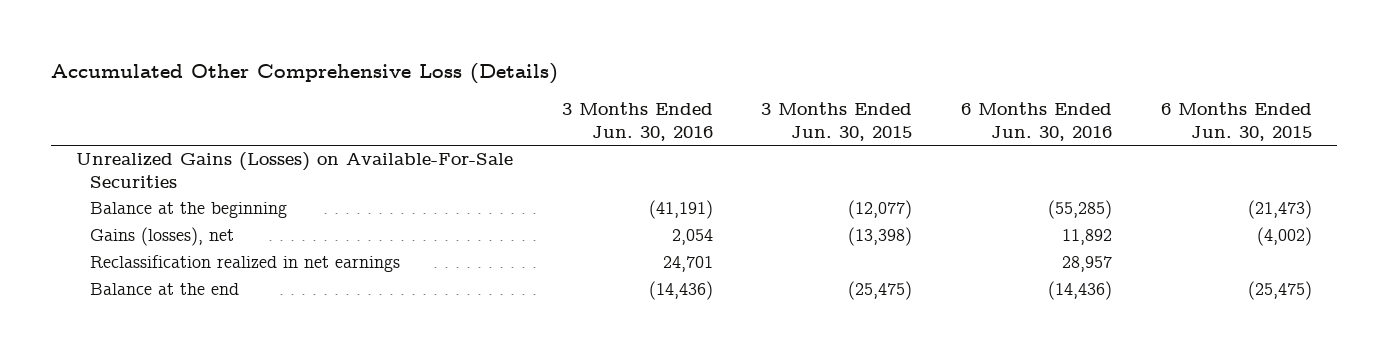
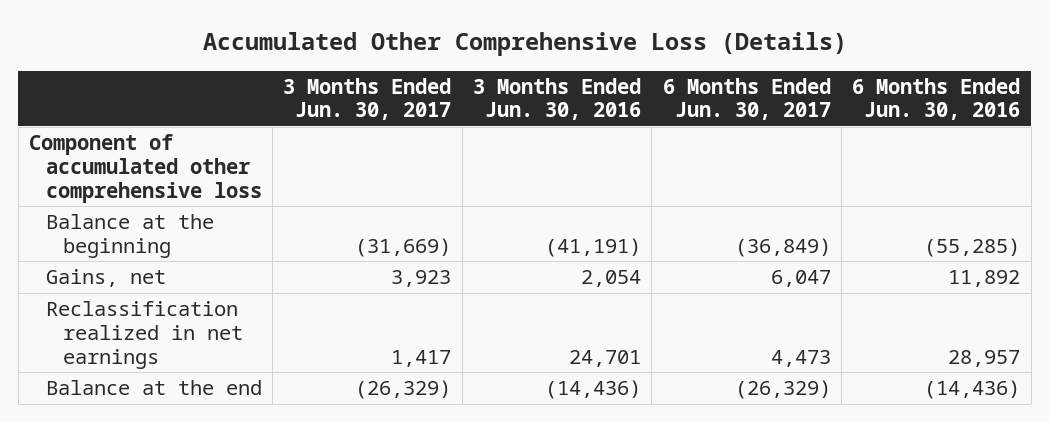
[761,102,913,141] 3 Months Ended Jun. 30, 2015 -> none
[1161,102,1313,141] 6 Months Ended Jun. 30, 2015 -> none
none -> [283,77,452,121] 3 Months Ended Jun. 30, 2017
none -> [662,77,831,121] 6 Months Ended Jun. 30, 2017
[75,152,513,188] Unrealized Gains (Losses) on Available-For-Sale Securities -> [29,134,262,203] Component of accumulated other comprehensive loss
[90,227,235,247] Gains (losses), net -> [45,269,166,288] Gains, net

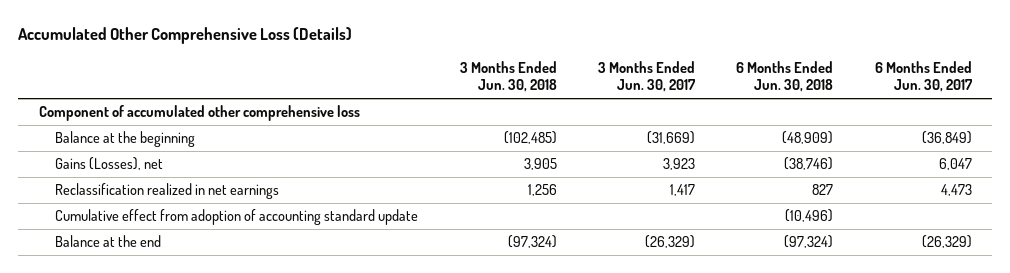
[473,77,642,121] 3 Months Ended Jun. 30, 2016 -> none
[852,77,1021,121] 6 Months Ended Jun. 30, 2016 -> none
none -> [459,60,557,93] 3 Months Ended Jun. 30, 2018
none -> [736,60,834,93] 6 Months Ended Jun. 30, 2018
[45,269,166,288] Gains, net -> [55,157,164,171] Gains (Losses), net
none -> [55,209,419,226] Cumulative effect from adoption of accounting standard update

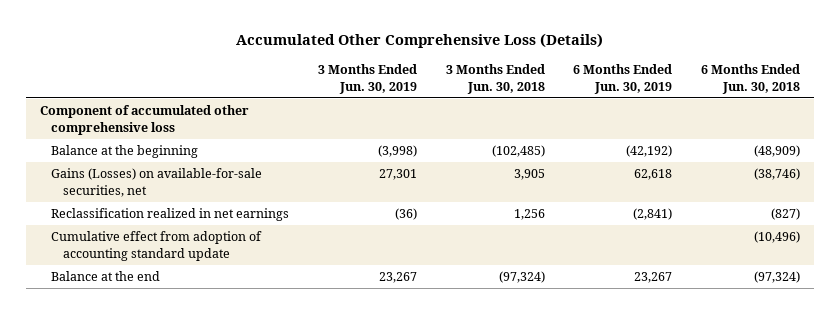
[597,60,696,93] 3 Months Ended Jun. 30, 2017 -> none
[874,60,973,93] 6 Months Ended Jun. 30, 2017 -> none
none -> [318,64,418,94] 3 Months Ended Jun. 30, 2019
none -> [573,64,673,94] 6 Months Ended Jun. 30, 2019
[55,157,164,171] Gains (Losses), net -> [51,168,263,197] Gains (Losses) on available-for-sale securities, net
[812,184,834,196] 827 -> [770,208,800,221] (827)

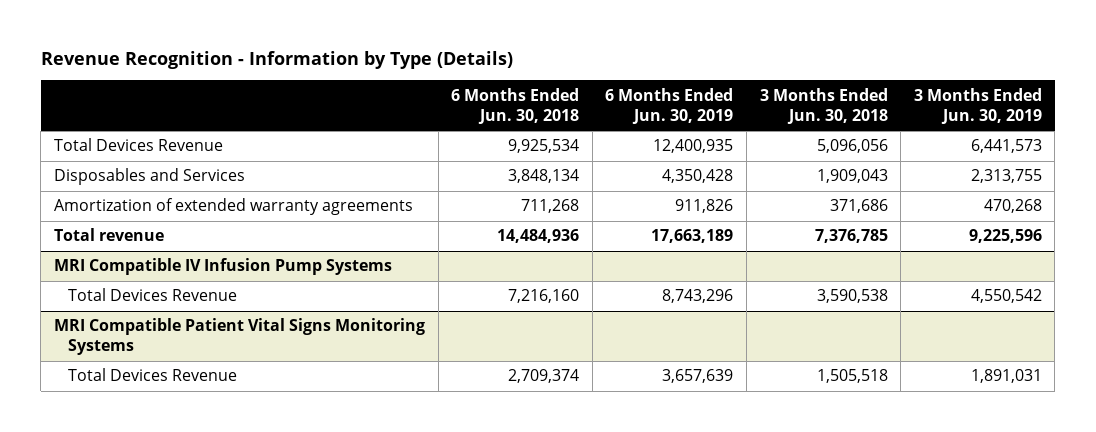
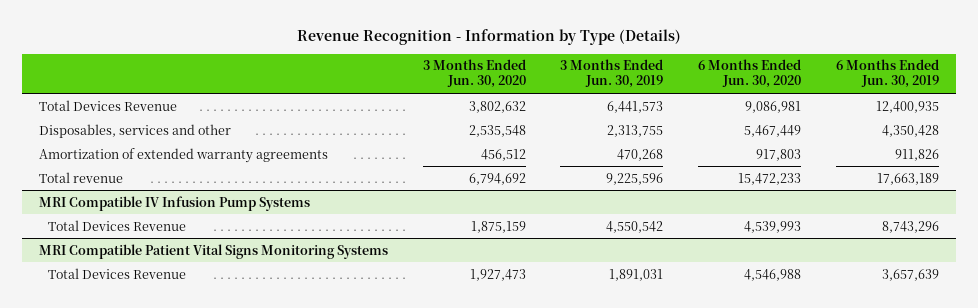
[451,87,580,124] 6 Months Ended Jun. 30, 2018 -> none
[759,87,888,124] 3 Months Ended Jun. 30, 2018 -> none
none -> [422,59,526,89] 3 Months Ended Jun. 30, 2020
none -> [697,59,801,89] 6 Months Ended Jun. 30, 2020
[54,168,246,186] Disposables and Services -> [39,123,232,138] Disposables, services and other

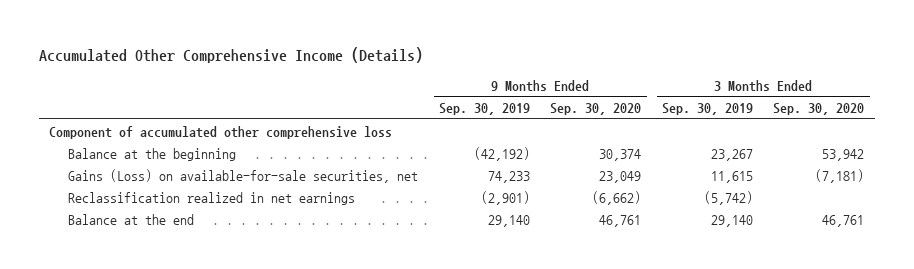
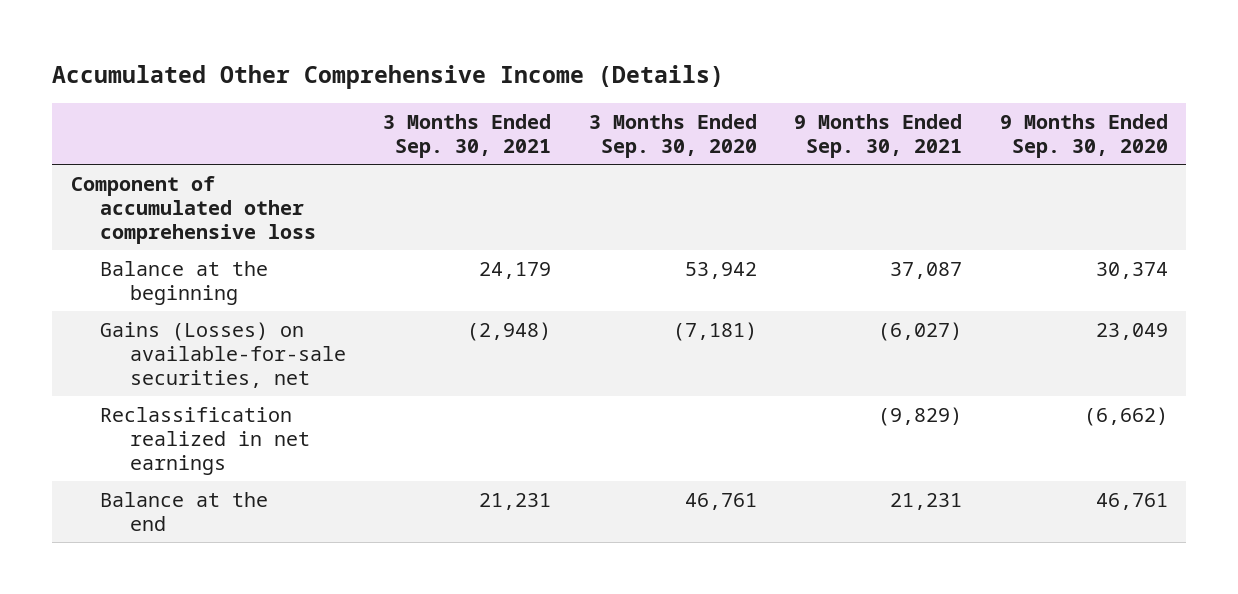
[438,103,530,116] Sep. 30, 2019 -> none
[661,103,753,116] Sep. 30, 2019 -> none
none -> [383,113,552,158] 3 Months Ended Sep. 30, 2021
none -> [794,113,963,158] 9 Months Ended Sep. 30, 2021
[68,168,419,183] Gains (Loss) on available-for-sale securities, net -> [100,321,347,388] Gains (Losses) on available-for-sale securities, net

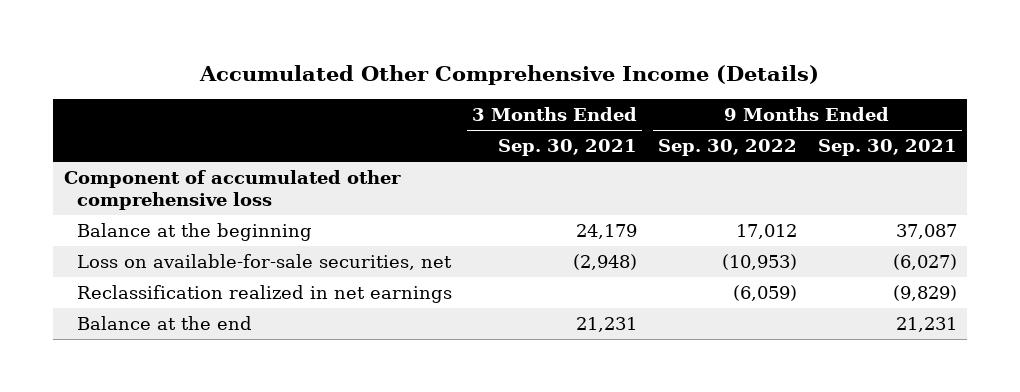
[588,113,757,158] 3 Months Ended Sep. 30, 2020 -> none
[999,113,1168,158] 9 Months Ended Sep. 30, 2020 -> none
none -> [657,139,797,157] Sep. 30, 2022
[100,321,347,388] Gains (Losses) on available-for-sale securities, net -> [76,254,452,271] Loss on available-for-sale securities, net

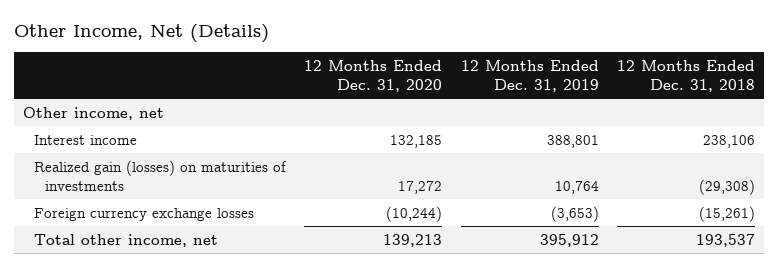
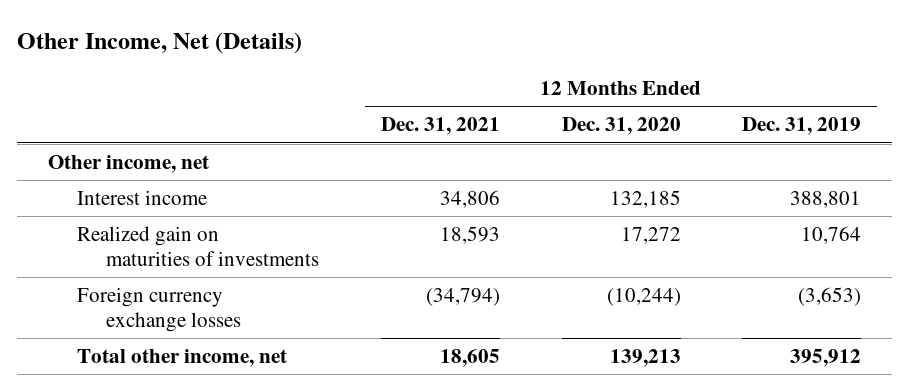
[616,60,755,92] 12 Months Ended Dec. 31, 2018 -> none
none -> [380,117,500,136] Dec. 31, 2021
[34,159,288,191] Realized gain (losses) on maturities of investments -> [76,226,320,267] Realized gain on maturities of investments

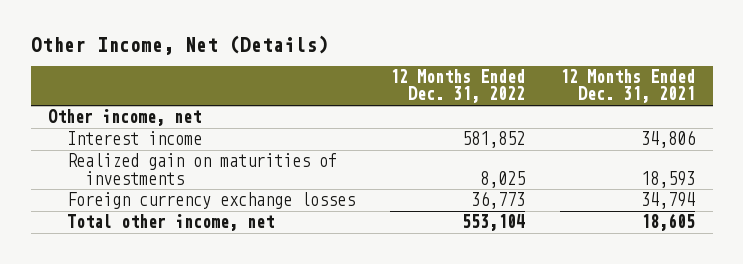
[561,117,681,136] Dec. 31, 2020 -> none
[742,117,862,136] Dec. 31, 2019 -> none
none -> [389,69,525,104] 12 Months Ended Dec. 31, 2022
[425,288,500,307] (34,794) -> [641,192,696,210] 34,794

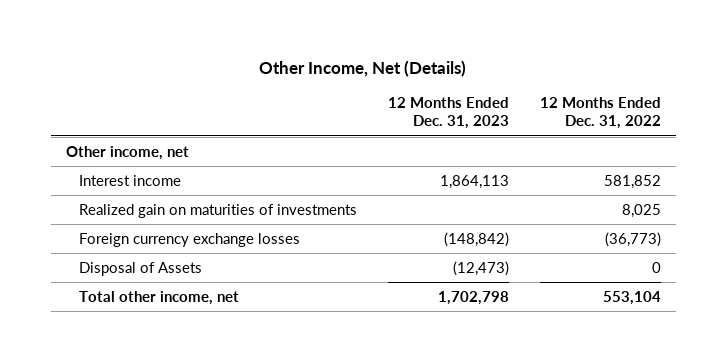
[560,69,696,104] 12 Months Ended Dec. 31, 2021 -> none
none -> [387,97,509,130] 12 Months Ended Dec. 31, 2023
[470,191,525,210] 36,773 -> [604,231,661,247] (36,773)
none -> [79,261,203,276] Disposal of Assets

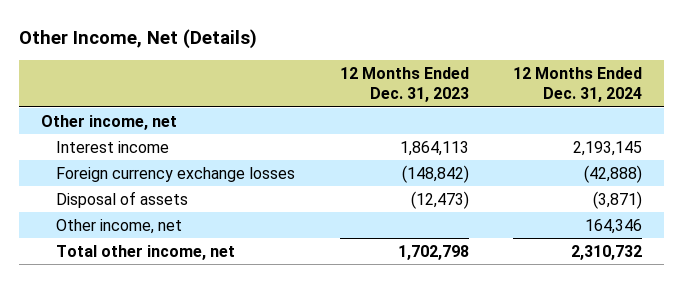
[539,97,661,130] 12 Months Ended Dec. 31, 2022 -> none
none -> [513,67,643,103] 12 Months Ended Dec. 31, 2024
[79,203,358,218] Realized gain on maturities of investments -> none
[79,261,203,276] Disposal of Assets -> [56,190,189,208] Disposal of assets
none -> [56,218,183,234] Other income, net

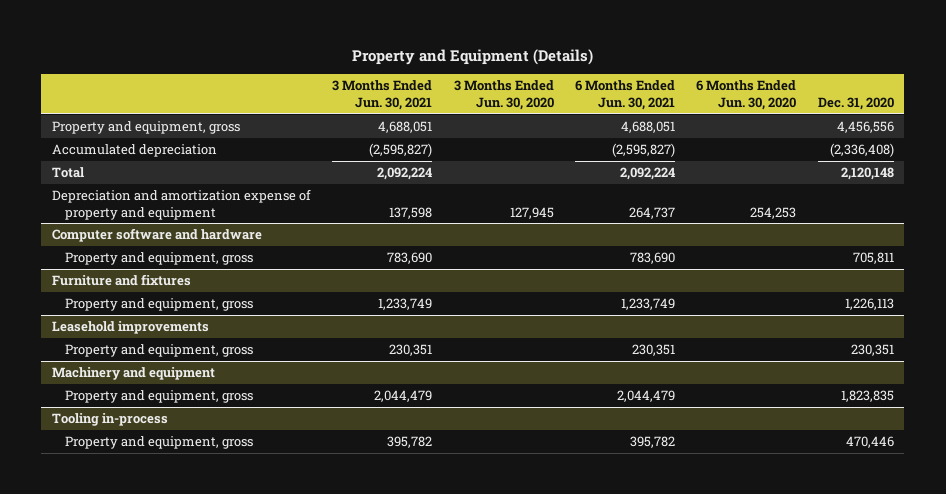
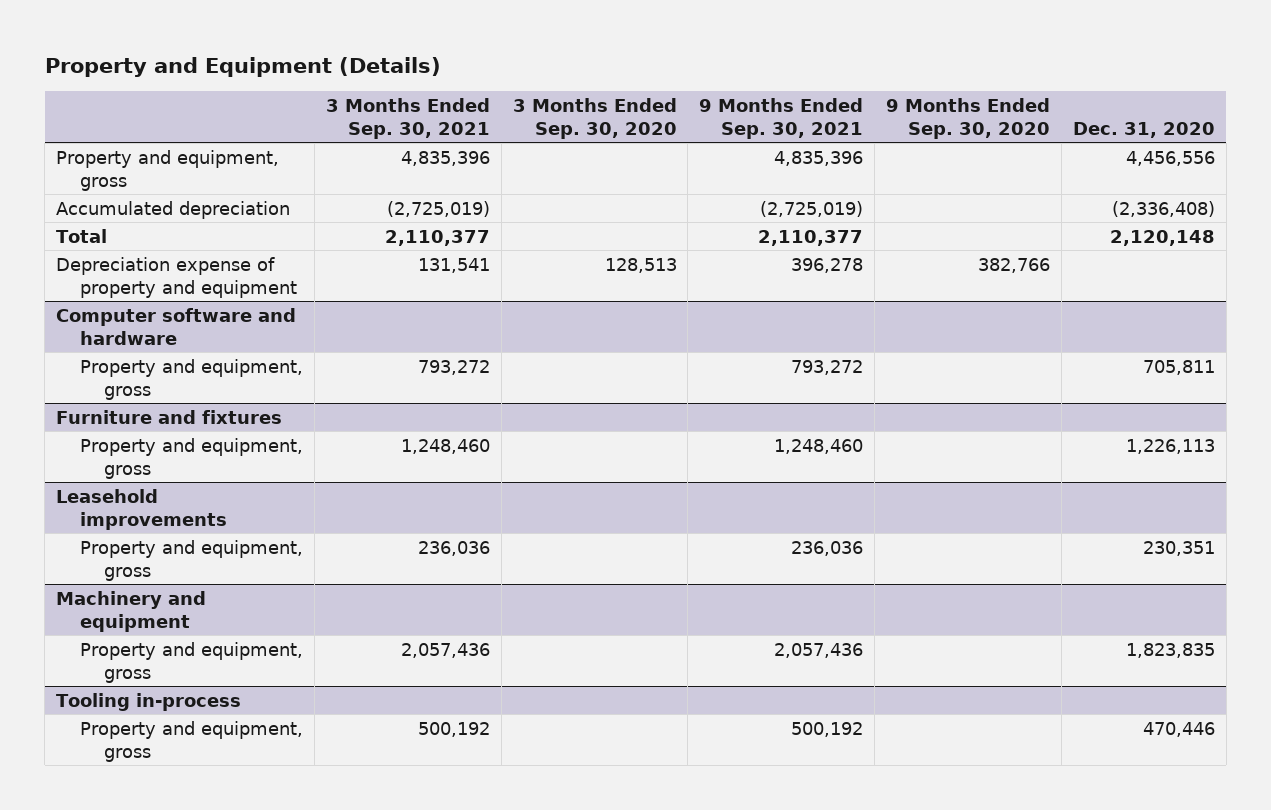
[332,80,433,111] 3 Months Ended Jun. 30, 2021 -> none
[453,80,554,111] 3 Months Ended Jun. 30, 2020 -> none
[575,80,676,111] 6 Months Ended Jun. 30, 2021 -> none
[696,80,797,111] 6 Months Ended Jun. 30, 2020 -> none
none -> [325,98,490,139] 3 Months Ended Sep. 30, 2021
none -> [512,98,677,139] 3 Months Ended Sep. 30, 2020
none -> [699,98,864,139] 9 Months Ended Sep. 30, 2021
none -> [886,98,1051,139] 9 Months Ended Sep. 30, 2020
[52,189,312,220] Depreciation and amortization expense of property and equipment -> [56,256,297,298] Depreciation expense of property and equipment

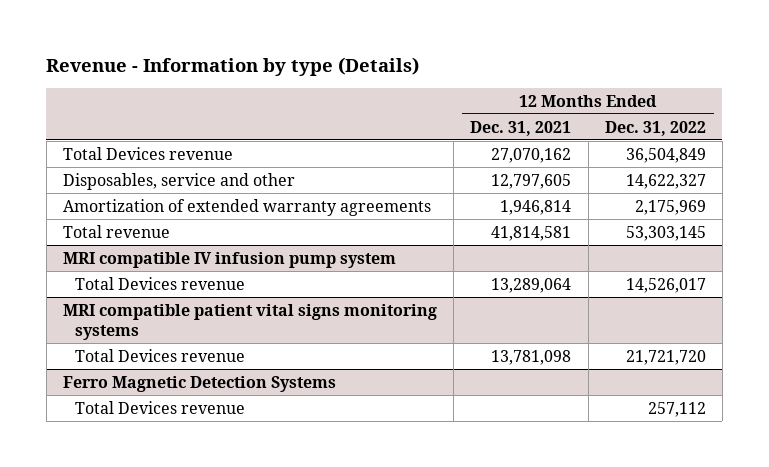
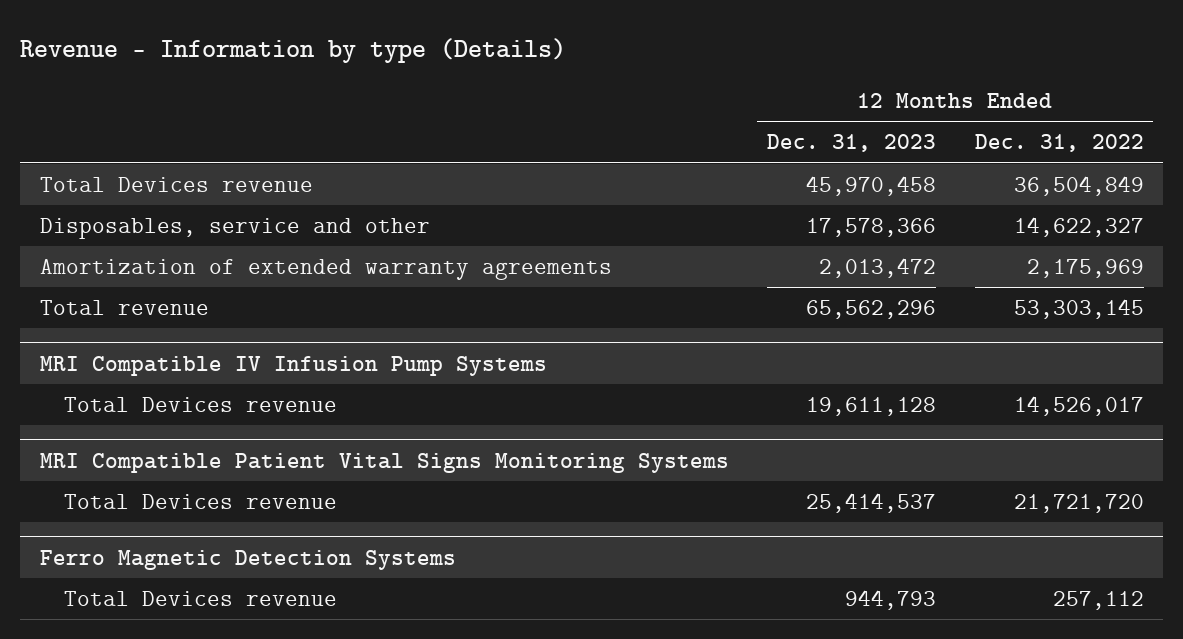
[470,120,572,136] Dec. 31, 2021 -> none
none -> [767,134,937,153] Dec. 31, 2023
[63,251,397,268] MRI compatible IV infusion pump system -> [39,355,547,376] MRI Compatible IV Infusion Pump Systems
[63,303,438,340] MRI compatible patient vital signs monitoring systems -> [39,452,729,473] MRI Compatible Patient Vital Signs Monitoring Systems

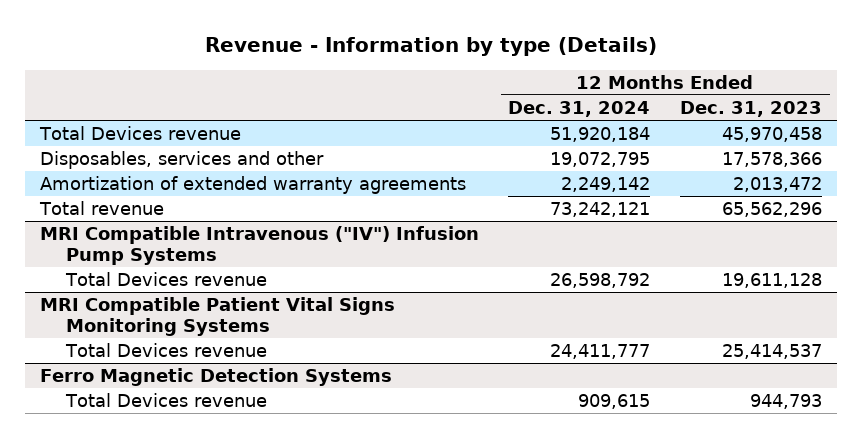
[974,134,1144,153] Dec. 31, 2022 -> none
none -> [508,101,651,118] Dec. 31, 2024
[39,217,430,239] Disposables, service and other -> [39,151,324,170] Disposables, services and other
[39,355,547,376] MRI Compatible IV Infusion Pump Systems -> [39,226,479,265] MRI Compatible Intravenous ("IV") Infusion Pump Systems

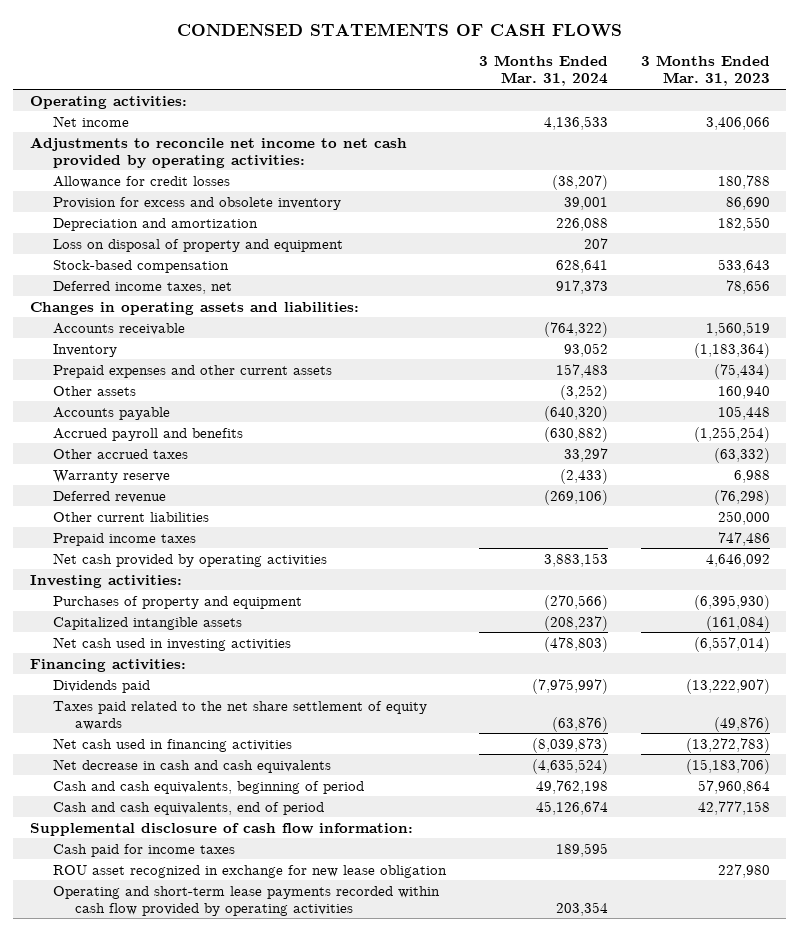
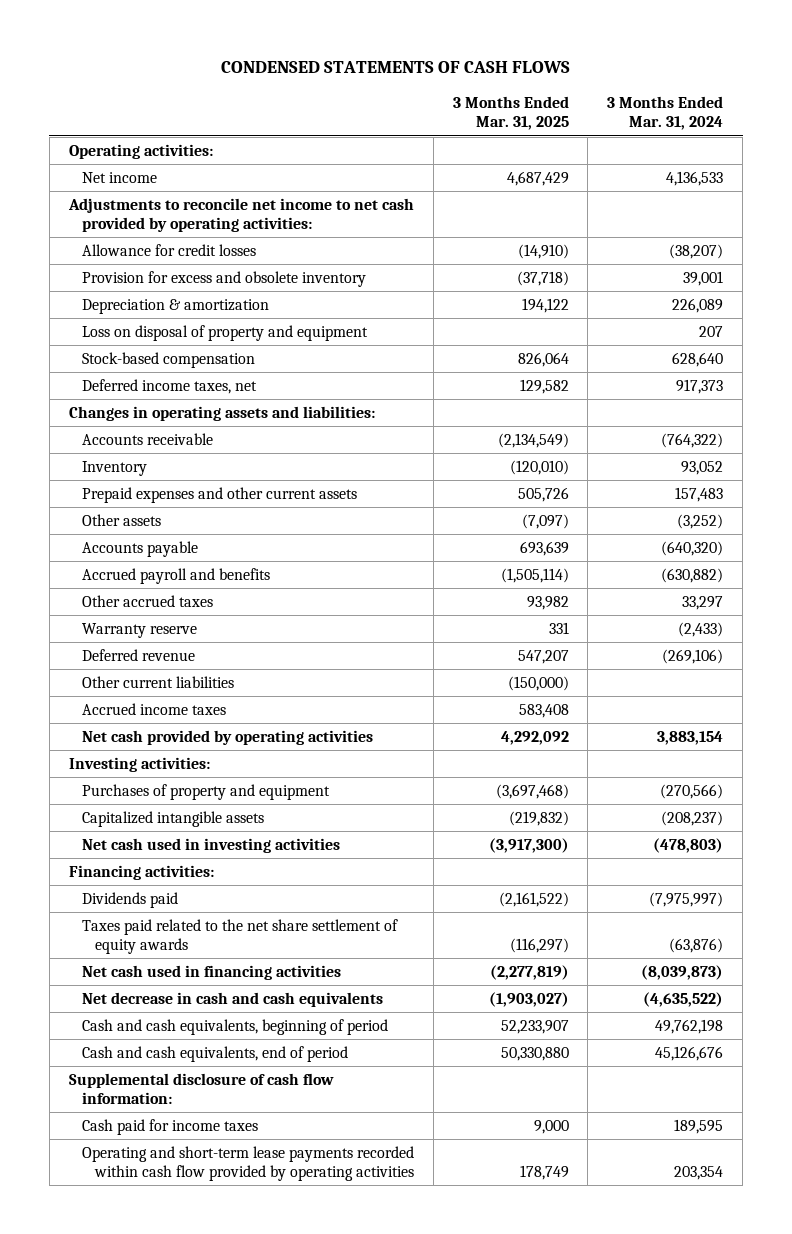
[640,55,770,87] 3 Months Ended Mar. 31, 2023 -> none
none -> [452,96,569,131] 3 Months Ended Mar. 31, 2025
[52,217,258,231] Depreciation and amortization -> [81,299,269,315] Depreciation & amortization
[555,217,608,231] 226,088 -> [672,298,724,314] 226,089
[555,259,608,273] 628,641 -> [672,352,724,368] 628,640
[52,532,196,546] Prepaid income taxes -> [81,703,226,716] Accrued income taxes
[543,552,608,567] 3,883,153 -> [657,731,724,746] 3,883,154
[531,758,608,774] (4,635,524) -> [643,992,724,1008] (4,635,522)
[535,800,608,815] 45,126,674 -> [655,1046,724,1062] 45,126,676
[52,864,447,878] ROU asset recognized in exchange for new lease obligation -> none

